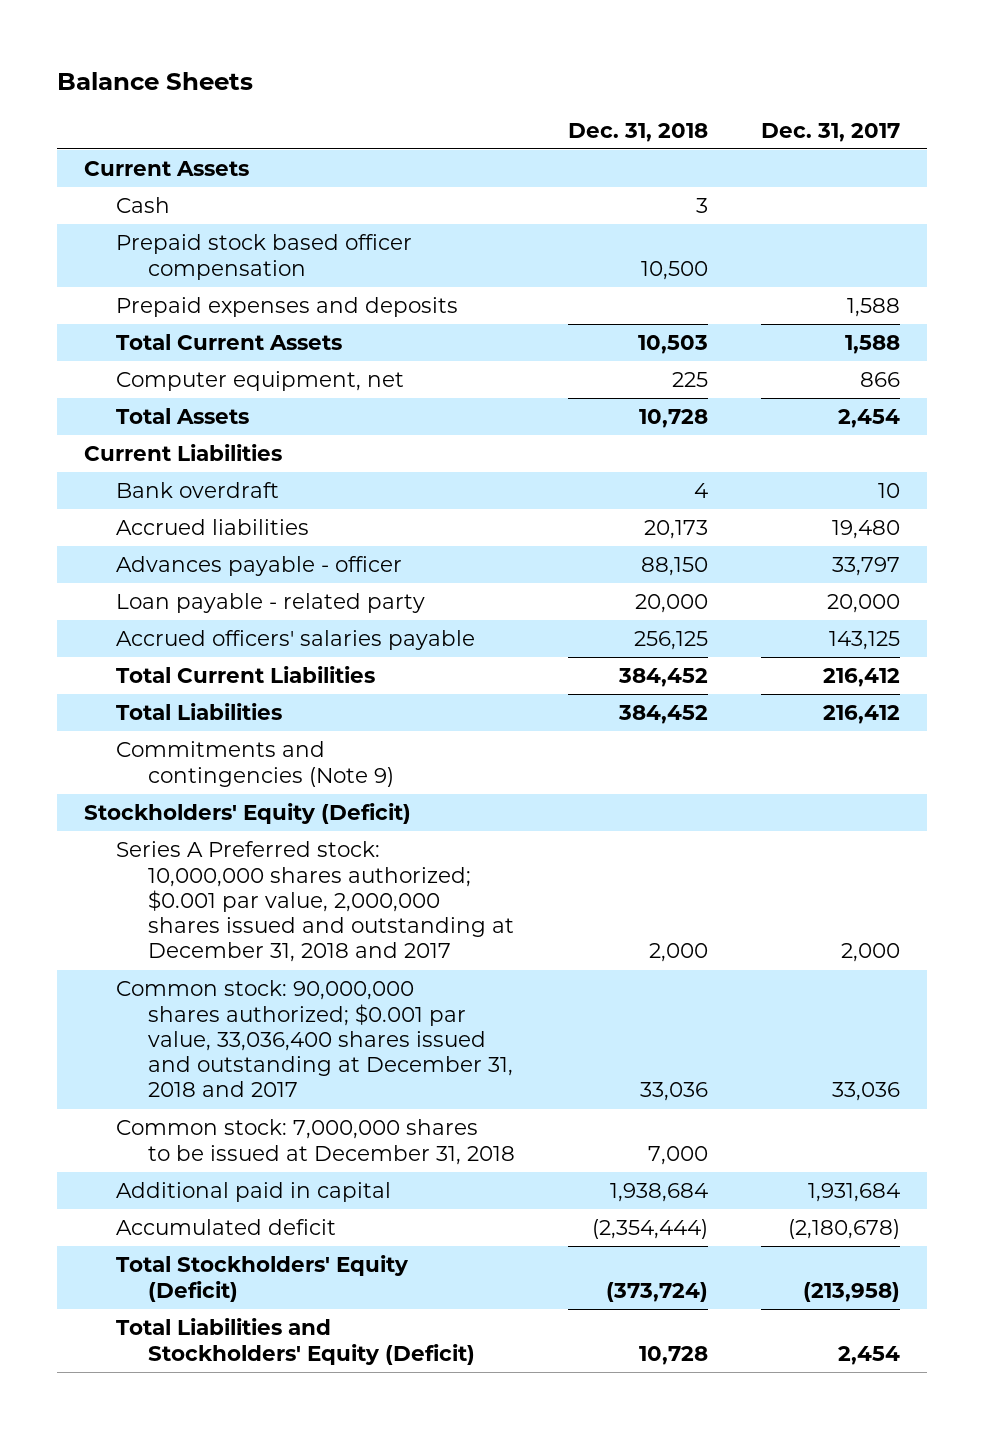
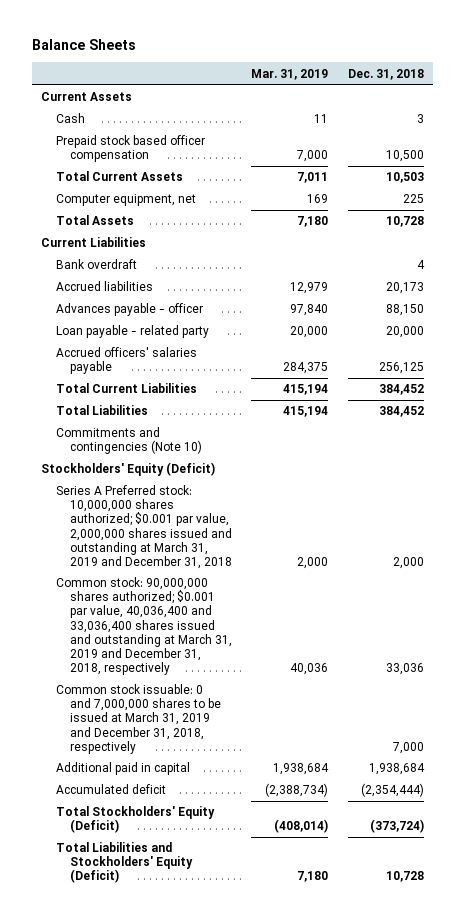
[761,122,901,142] Dec. 31, 2017 -> none
none -> [251,68,329,80] Mar. 31, 2019
[115,297,458,318] Prepaid expenses and deposits -> none
[115,741,394,787] Commitments and contingencies (Note 9) -> [55,427,203,455] Commitments and contingencies (Note 10)
[115,841,514,963] Series A Preferred stock: 10,000,000 shares authorized; $0.001 par value, 2,000,000 shares issued and outstanding at December 31, 2018 and 2017 -> [55,485,233,569] Series A Preferred stock: 10,000,000 shares authorized; $0.001 par value, 2,000,000 shares issued and outstanding at March 31, 2019 and December 31, 2018
[115,980,513,1098] Common stock: 90,000,000 shares authorized; $0.001 par value, 33,036,400 shares issued and outstanding at December 31, 2018 and 2017 -> [55,577,233,675] Common stock: 90,000,000 shares authorized; $0.001 par value, 40,036,400 and 33,036,400 shares issued and outstanding at March 31, 2019 and December 31, 2018, respectively
[115,1119,515,1165] Common stock: 7,000,000 shares to be issued at December 31, 2018 -> [55,684,222,754] Common stock issuable: 0 and 7,000,000 shares to be issued at March 31, 2019 and December 31, 2018, respectively

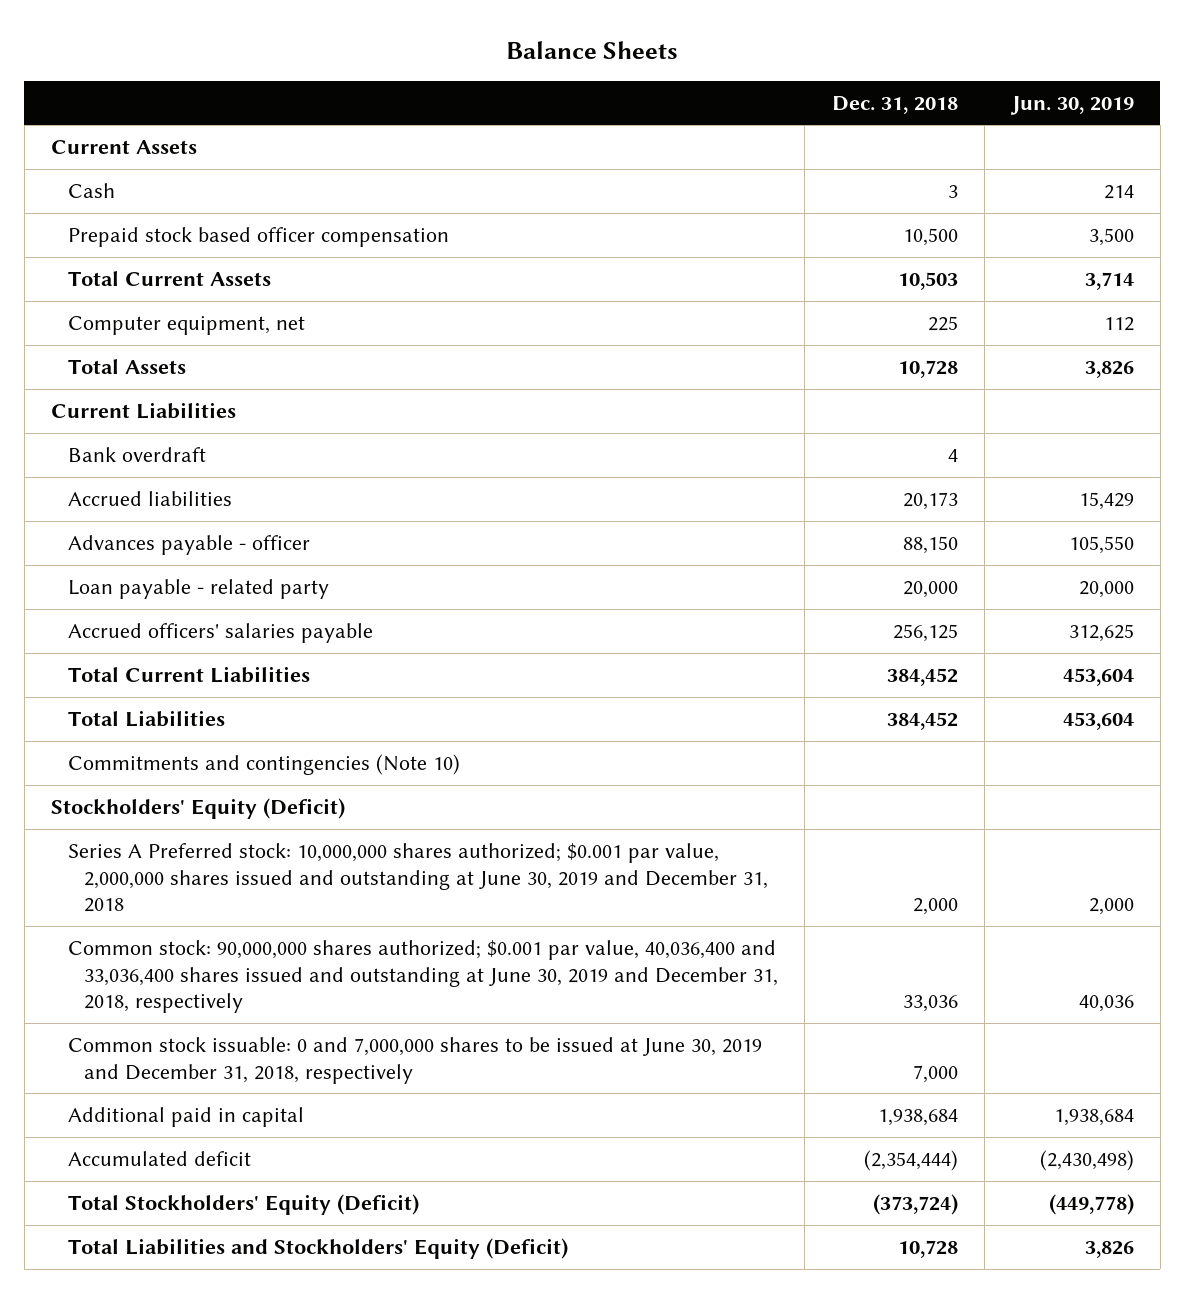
[251,68,329,80] Mar. 31, 2019 -> none
none -> [1009,95,1134,115] Jun. 30, 2019
[55,485,233,569] Series A Preferred stock: 10,000,000 shares authorized; $0.001 par value, 2,000,000 shares issued and outstanding at March 31, 2019 and December 31, 2018 -> [67,843,769,913] Series A Preferred stock: 10,000,000 shares authorized; $0.001 par value, 2,000,000 shares issued and outstanding at June 30, 2019 and December 31, 2018
[55,577,233,675] Common stock: 90,000,000 shares authorized; $0.001 par value, 40,036,400 and 33,036,400 shares issued and outstanding at March 31, 2019 and December 31, 2018, respectively -> [67,940,779,1014] Common stock: 90,000,000 shares authorized; $0.001 par value, 40,036,400 and 33,036,400 shares issued and outstanding at June 30, 2019 and December 31, 2018, respectively
[55,684,222,754] Common stock issuable: 0 and 7,000,000 shares to be issued at March 31, 2019 and December 31, 2018, respectively -> [67,1037,762,1084] Common stock issuable: 0 and 7,000,000 shares to be issued at June 30, 2019 and December 31, 2018, respectively

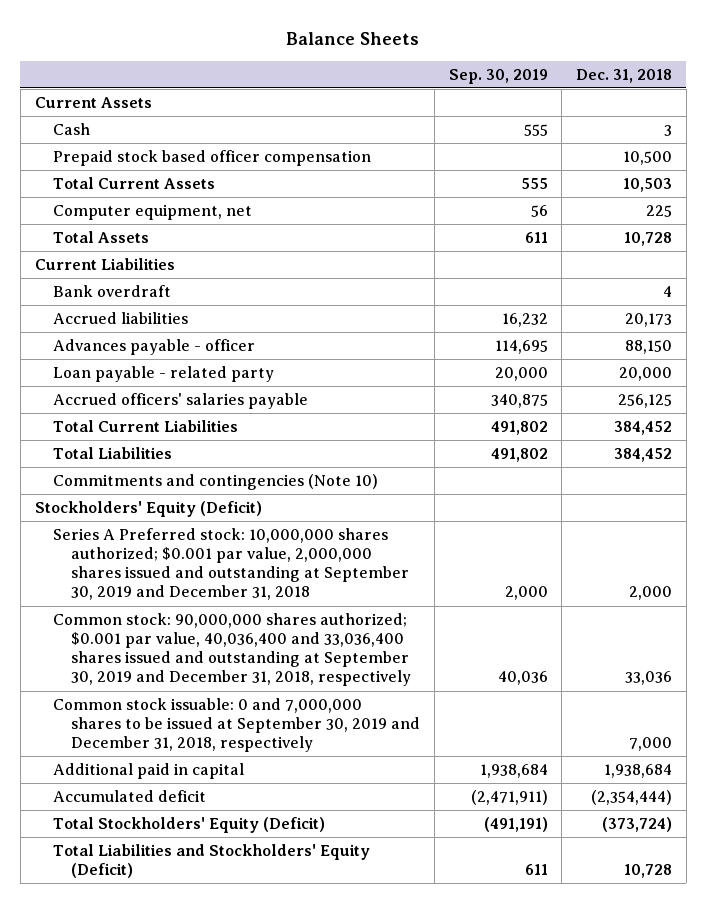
[1009,95,1134,115] Jun. 30, 2019 -> none
none -> [448,68,548,84] Sep. 30, 2019
[67,843,769,913] Series A Preferred stock: 10,000,000 shares authorized; $0.001 par value, 2,000,000 shares issued and outstanding at June 30, 2019 and December 31, 2018 -> [52,527,409,601] Series A Preferred stock: 10,000,000 shares authorized; $0.001 par value, 2,000,000 shares issued and outstanding at September 30, 2019 and December 31, 2018
[67,940,779,1014] Common stock: 90,000,000 shares authorized; $0.001 par value, 40,036,400 and 33,036,400 shares issued and outstanding at June 30, 2019 and December 31, 2018, respectively -> [52,612,411,687] Common stock: 90,000,000 shares authorized; $0.001 par value, 40,036,400 and 33,036,400 shares issued and outstanding at September 30, 2019 and December 31, 2018, respectively
[67,1037,762,1084] Common stock issuable: 0 and 7,000,000 shares to be issued at June 30, 2019 and December 31, 2018, respectively -> [52,697,420,753] Common stock issuable: 0 and 7,000,000 shares to be issued at September 30, 2019 and December 31, 2018, respectively

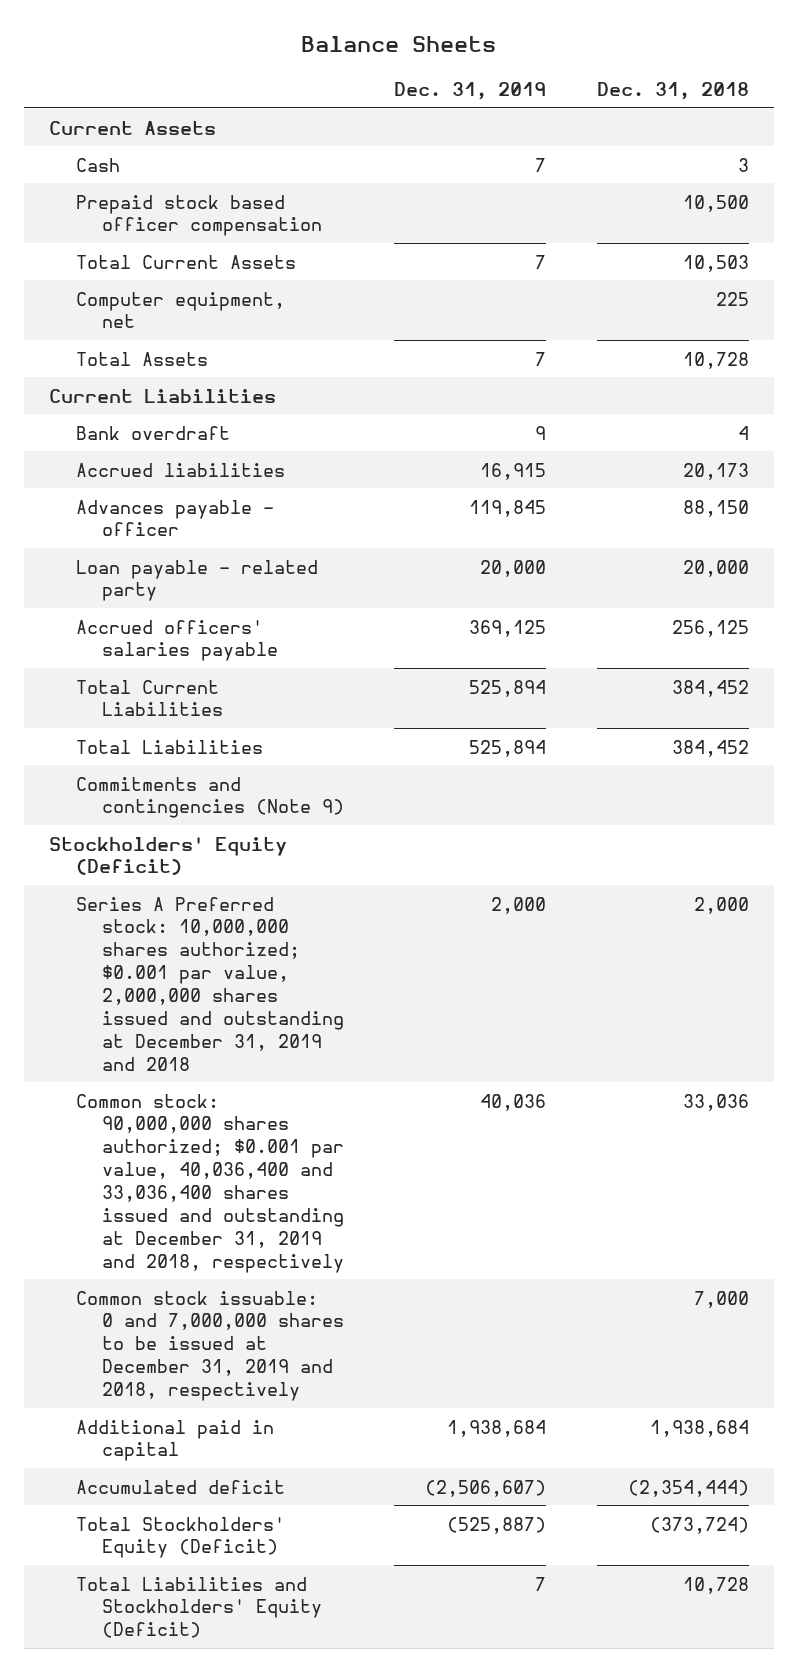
[448,68,548,84] Sep. 30, 2019 -> none
none -> [394,81,547,100] Dec. 31, 2019
[52,473,378,490] Commitments and contingencies (Note 10) -> [75,776,345,819] Commitments and contingencies (Note 9)
[52,527,409,601] Series A Preferred stock: 10,000,000 shares authorized; $0.001 par value, 2,000,000 shares issued and outstanding at September 30, 2019 and December 31, 2018 -> [75,896,345,1071] Series A Preferred stock: 10,000,000 shares authorized; $0.001 par value, 2,000,000 shares issued and outstanding at December 31, 2019 and 2018
[52,612,411,687] Common stock: 90,000,000 shares authorized; $0.001 par value, 40,036,400 and 33,036,400 shares issued and outstanding at September 30, 2019 and December 31, 2018, respectively -> [75,1093,345,1273] Common stock: 90,000,000 shares authorized; $0.001 par value, 40,036,400 and 33,036,400 shares issued and outstanding at December 31, 2019 and 2018, respectively
[52,697,420,753] Common stock issuable: 0 and 7,000,000 shares to be issued at September 30, 2019 and December 31, 2018, respectively -> [75,1290,345,1402] Common stock issuable: 0 and 7,000,000 shares to be issued at December 31, 2019 and 2018, respectively

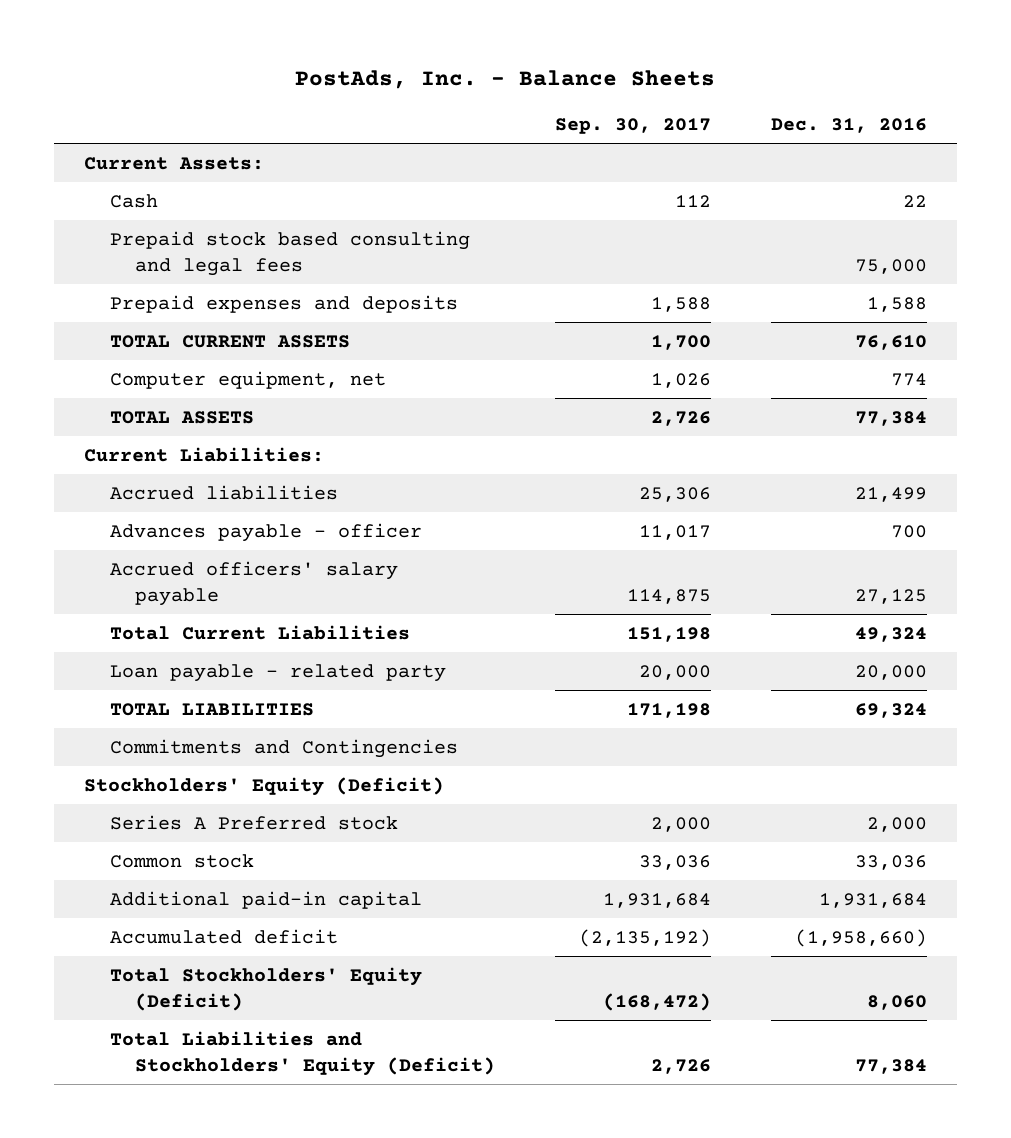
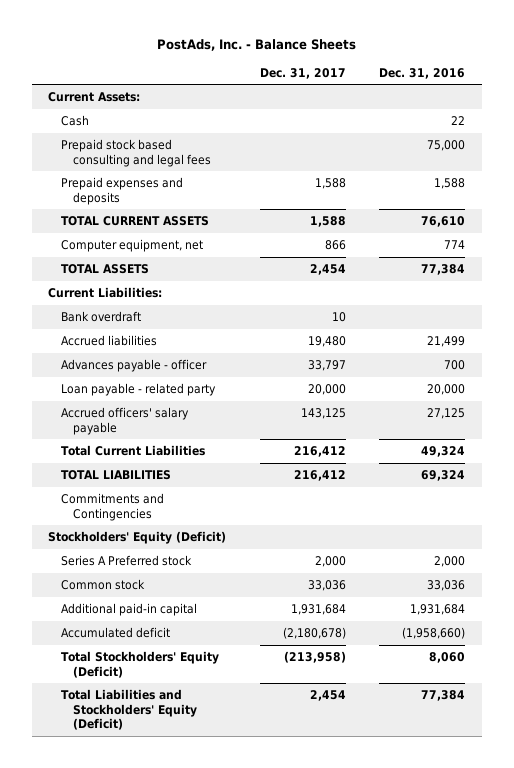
[555,117,712,134] Sep. 30, 2017 -> none
none -> [259,67,346,79] Dec. 31, 2017
none -> [60,310,141,322] Bank overdraft
[109,663,446,682] Loan payable - related party -> [60,382,216,396] Loan payable - related party

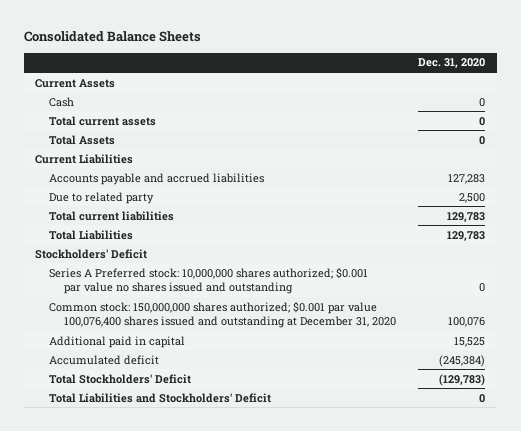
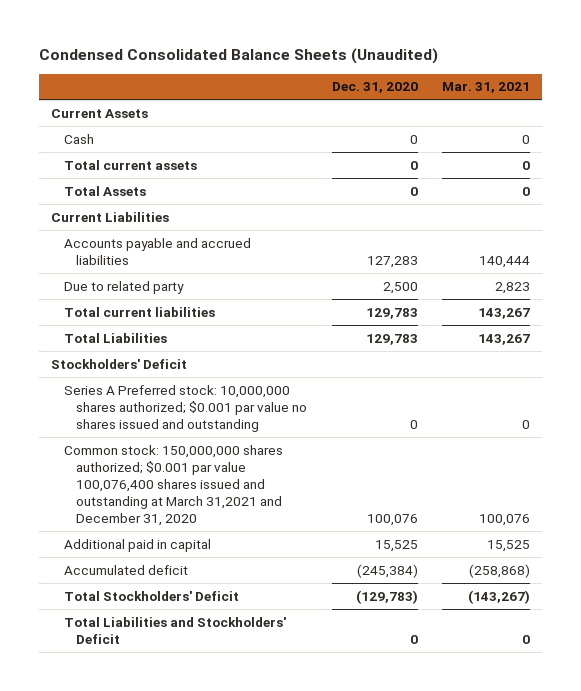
[24,31,202,43] Consolidated Balance Sheets -> [38,48,438,65] Condensed Consolidated Balance Sheets (Unaudited)
none -> [442,82,531,94] Mar. 31, 2021
[49,300,396,329] Common stock: 150,000,000 shares authorized; $0.001 par value 100,076,400 shares issued and outstanding at December 31, 2020 -> [63,444,283,527] Common stock: 150,000,000 shares authorized; $0.001 par value 100,076,400 shares issued and outstanding at March 31,2021 and December 31, 2020

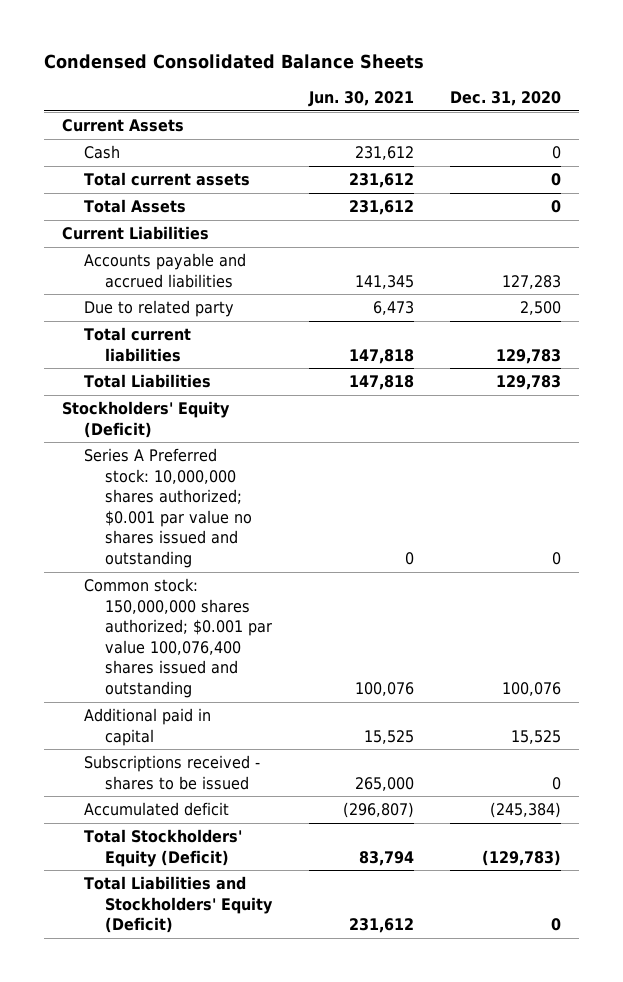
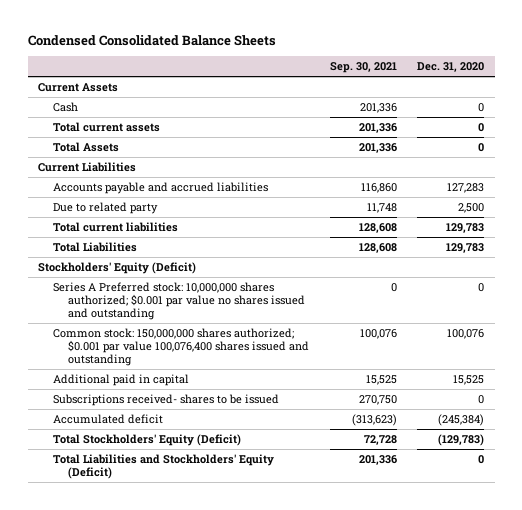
[307,91,414,108] Jun. 30, 2021 -> none
none -> [329,62,397,74] Sep. 30, 2021
[83,755,260,790] Subscriptions received - shares to be issued -> [53,394,280,407] Subscriptions received- shares to be issued

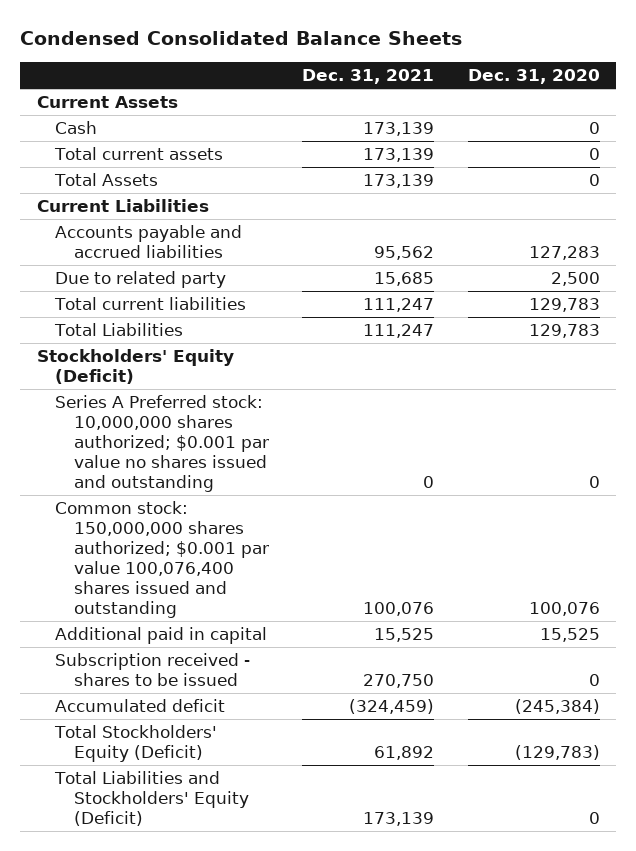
[329,62,397,74] Sep. 30, 2021 -> none
none -> [302,68,435,84] Dec. 31, 2021
[53,394,280,407] Subscriptions received- shares to be issued -> [55,653,251,687] Subscription received - shares to be issued

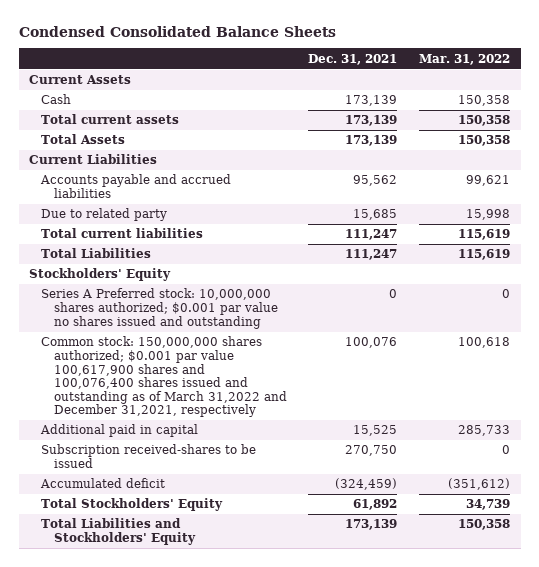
[467,68,600,84] Dec. 31, 2020 -> none
none -> [418,53,510,65] Mar. 31, 2022
[36,349,234,385] Stockholders' Equity (Deficit) -> [29,268,172,282] Stockholders' Equity
[55,501,269,618] Common stock: 150,000,000 shares authorized; $0.001 par value 100,076,400 shares issued and outstanding -> [41,336,287,418] Common stock: 150,000,000 shares authorized; $0.001 par value 100,617,900 shares and 100,076,400 shares issued and outstanding as of March 31,2022 and December 31,2021, respectively
[55,653,251,687] Subscription received - shares to be issued -> [41,444,257,469] Subscription received-shares to be issued
[54,725,218,763] Total Stockholders' Equity (Deficit) -> [41,498,224,512] Total Stockholders' Equity
[54,771,249,826] Total Liabilities and Stockholders' Equity (Deficit) -> [41,518,196,546] Total Liabilities and Stockholders' Equity

